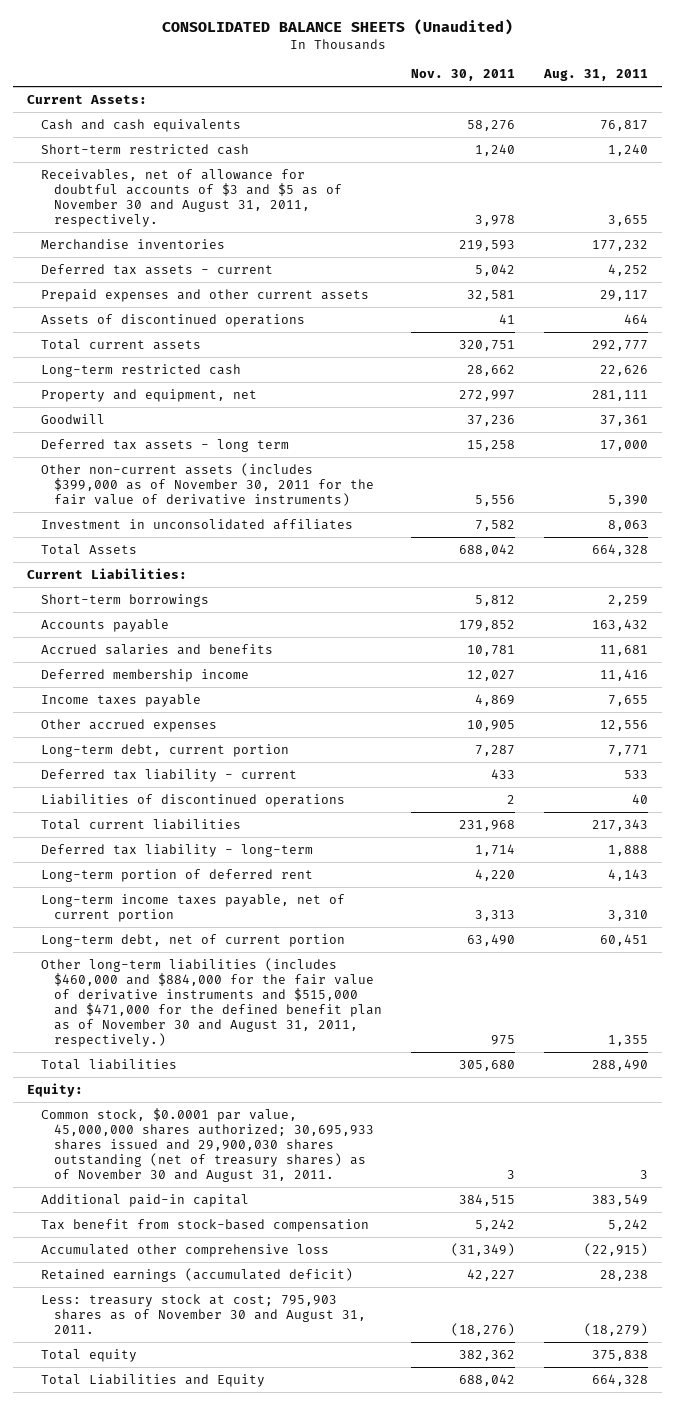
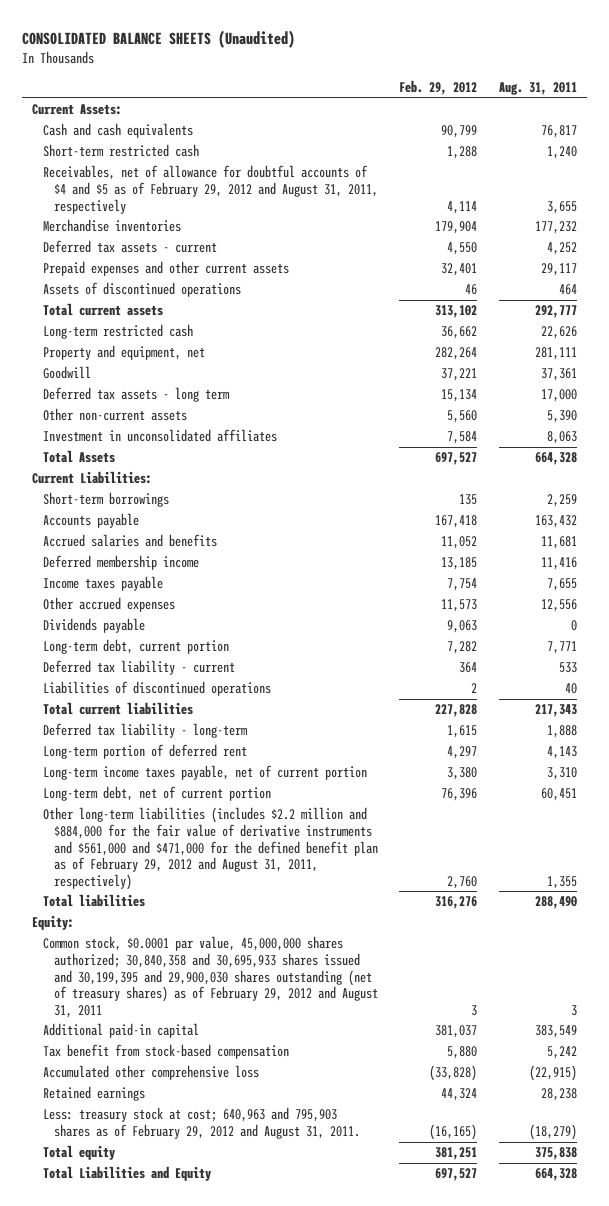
[411,69,516,82] Nov. 30, 2011 -> none
none -> [399,80,478,96] Feb. 29, 2012
[40,168,343,227] Receivables, net of allowance for doubtful accounts of $3 and $5 as of November 30 and August 31, 2011, respectively. -> [43,165,378,214] Receivables, net of allowance for doubtful accounts of $4 and $5 as of February 29, 2012 and August 31, 2011, respectively
[40,462,375,506] Other non-current assets (includes $399,000 as of November 30, 2011 for the fair value of derivative instruments) -> [43,408,188,422] Other non-current assets
none -> [43,618,146,634] Dividends payable
[40,957,383,1048] Other long-term liabilities (includes $460,000 and $884,000 for the fair value of derivative instruments and $515,000 and $471,000 for the defined benefit plan as of November 30 and August 31, 2011, respectively.) -> [43,807,378,890] Other long-term liabilities (includes $2.2 million and $884,000 for the fair value of derivative instruments and $561,000 and $471,000 for the defined benefit plan as of February 29, 2012 and August 31, 2011, respectively)
[40,1107,375,1183] Common stock, $0.0001 par value, 45,000,000 shares authorized; 30,695,933 shares issued and 29,900,030 shares outstanding (net of treasury shares) as of November 30 and August 31, 2011. -> [43,936,378,1018] Common stock, $0.0001 par value, 45,000,000 shares authorized; 30,840,358 and 30,695,933 shares issued and 30,199,395 and 29,900,030 shares outstanding (net of treasury shares) as of February 29, 2012 and August 31, 2011
[40,1267,353,1282] Retained earnings (accumulated deficit) -> [43,1086,146,1102] Retained earnings
[40,1293,367,1334] Less: treasury stock at cost; 795,903 shares as of November 30 and August 31, 2011. -> [43,1107,360,1139] Less: treasury stock at cost; 640,963 and 795,903 shares as of February 29, 2012 and August 31, 2011.

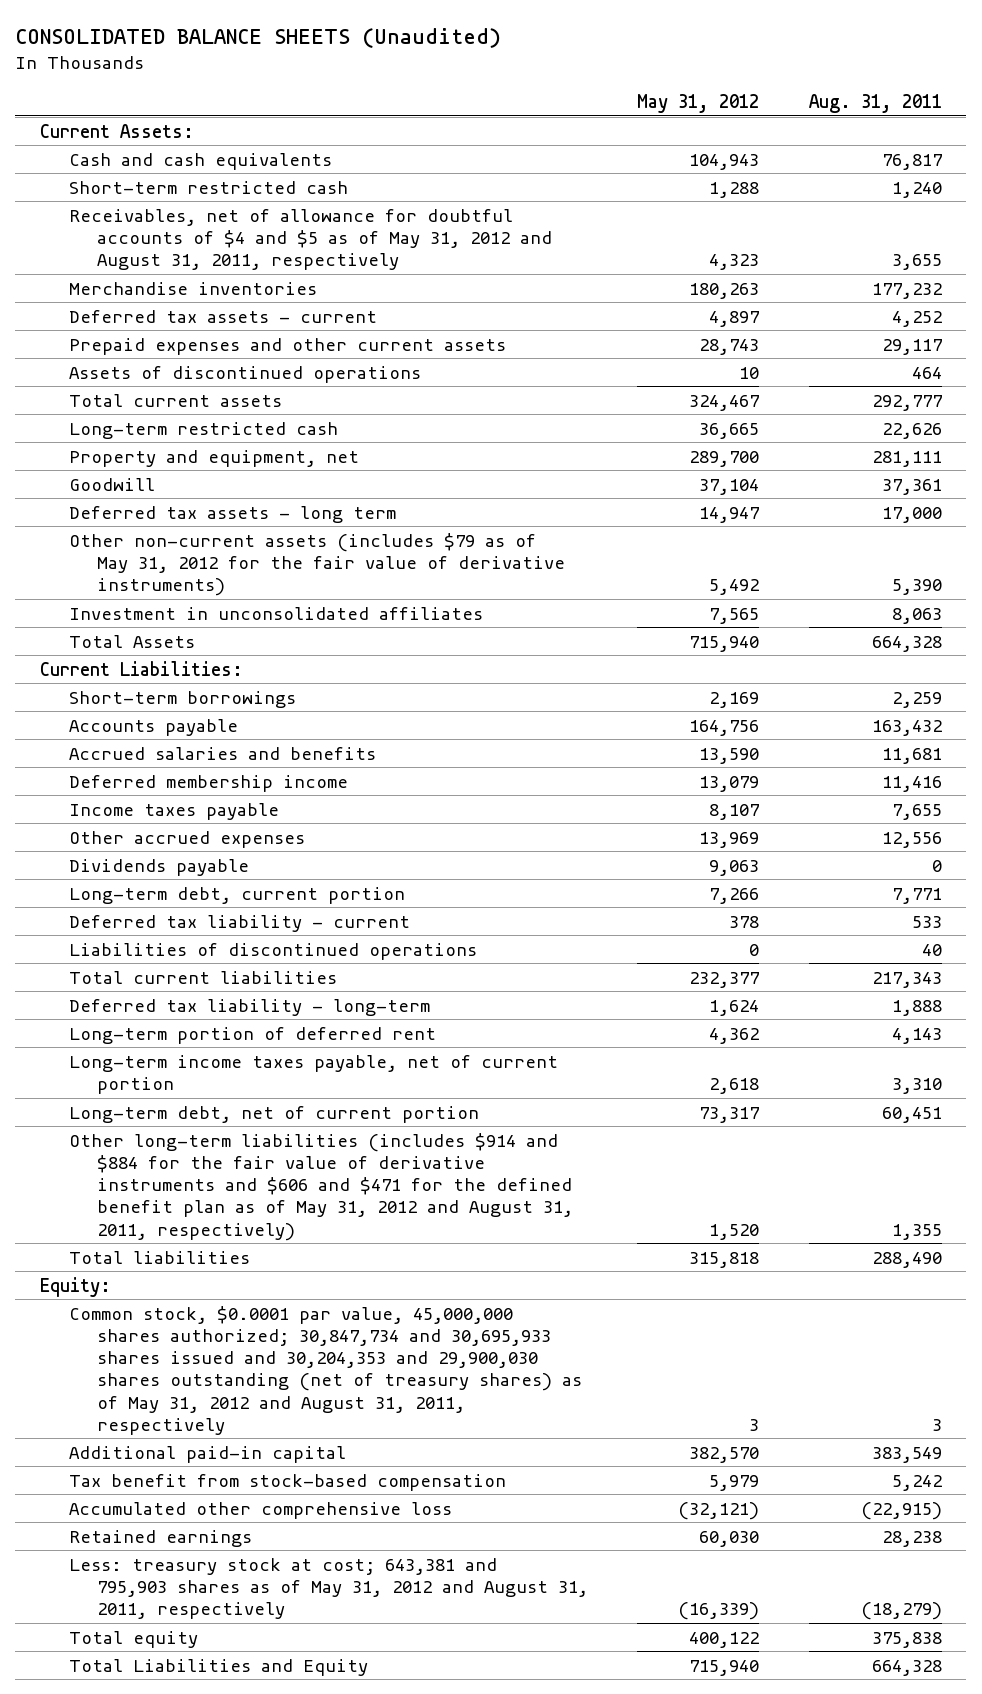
[399,80,478,96] Feb. 29, 2012 -> none
none -> [637,93,760,113] May 31, 2012
[43,165,378,214] Receivables, net of allowance for doubtful accounts of $4 and $5 as of February 29, 2012 and August 31, 2011, respectively -> [68,208,553,271] Receivables, net of allowance for doubtful accounts of $4 and $5 as of May 31, 2012 and August 31, 2011, respectively
[43,408,188,422] Other non-current assets -> [68,532,566,597] Other non-current assets (includes $79 as of May 31, 2012 for the fair value of derivative instruments)
[43,807,378,890] Other long-term liabilities (includes $2.2 million and $884,000 for the fair value of derivative instruments and $561,000 and $471,000 for the defined benefit plan as of February 29, 2012 and August 31, 2011, respectively) -> [68,1132,574,1241] Other long-term liabilities (includes $914 and $884 for the fair value of derivative instruments and $606 and $471 for the defined benefit plan as of May 31, 2012 and August 31, 2011, respectively)
[43,936,378,1018] Common stock, $0.0001 par value, 45,000,000 shares authorized; 30,840,358 and 30,695,933 shares issued and 30,199,395 and 29,900,030 shares outstanding (net of treasury shares) as of February 29, 2012 and August 31, 2011 -> [68,1305,583,1435] Common stock, $0.0001 par value, 45,000,000 shares authorized; 30,847,734 and 30,695,933 shares issued and 30,204,353 and 29,900,030 shares outstanding (net of treasury shares) as of May 31, 2012 and August 31, 2011, respectively
[43,1107,360,1139] Less: treasury stock at cost; 640,963 and 795,903 shares as of February 29, 2012 and August 31, 2011. -> [68,1557,589,1620] Less: treasury stock at cost; 643,381 and 795,903 shares as of May 31, 2012 and August 31, 2011, respectively

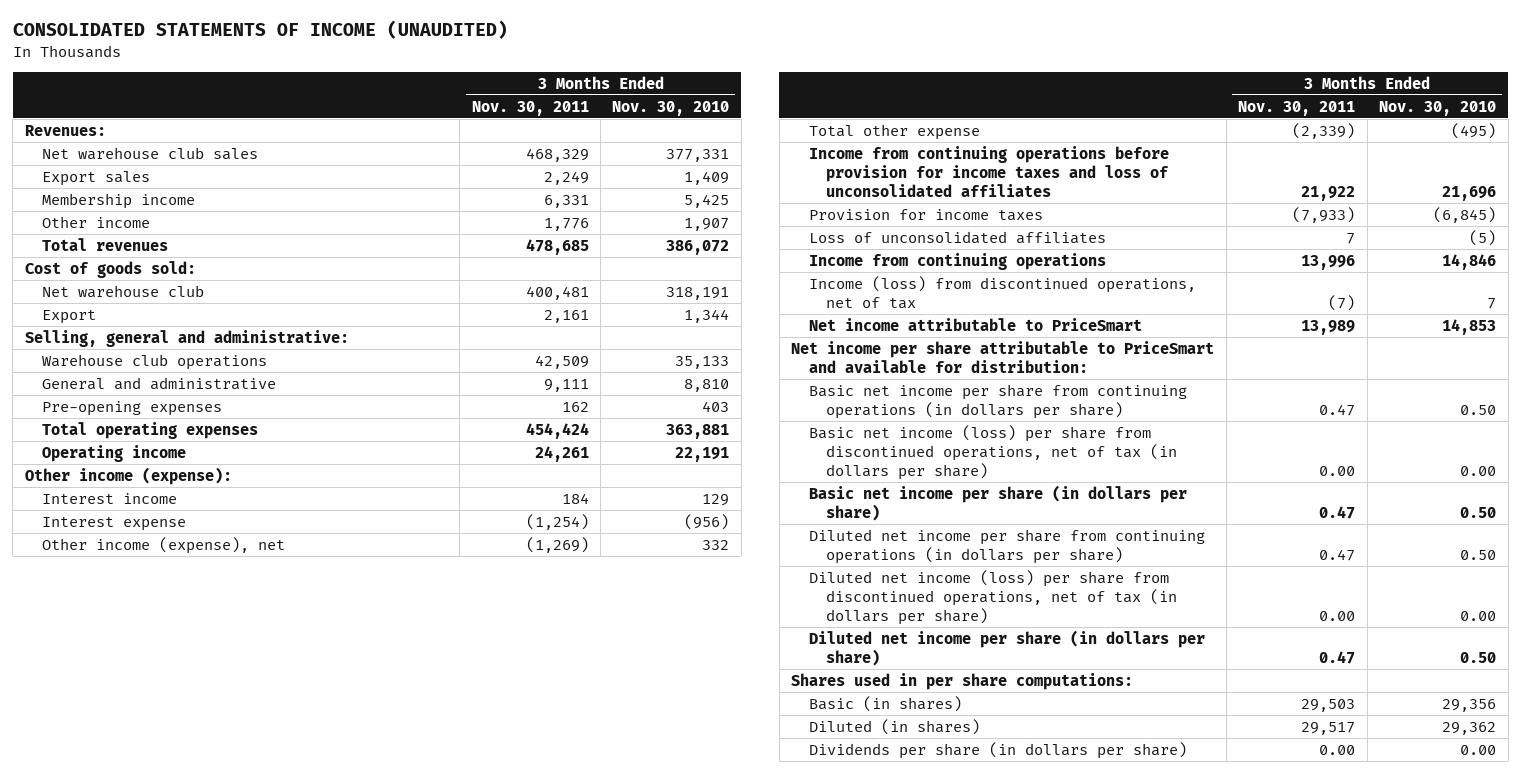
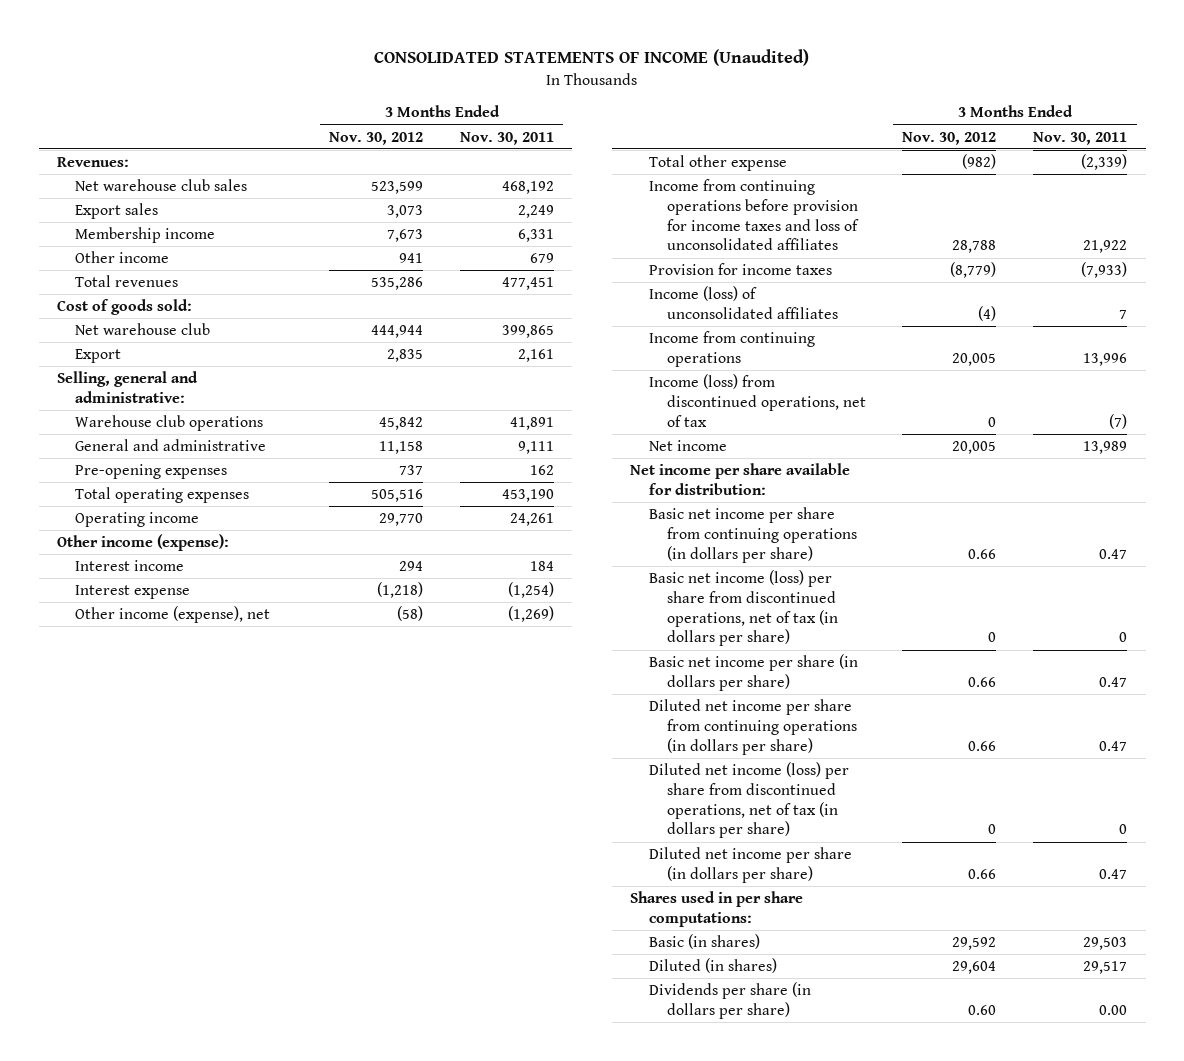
[12,20,508,40] CONSOLIDATED STATEMENTS OF INCOME (UNAUDITED) -> [374,49,810,67] CONSOLIDATED STATEMENTS OF INCOME (Unaudited)
[612,100,730,116] Nov. 30, 2010 -> none
none -> [329,131,424,145] Nov. 30, 2012
[525,147,589,162] 468,329 -> [501,180,554,194] 468,192
[543,217,589,231] 1,776 -> [529,252,554,263] 679
[525,238,589,255] 478,685 -> [501,276,554,290] 477,451
[525,285,589,300] 400,481 -> [501,324,554,338] 399,865
[534,354,589,369] 42,509 -> [509,416,554,430] 41,891
[525,422,589,439] 454,424 -> [501,488,554,502] 453,190
[808,230,1106,244] Loss of unconsolidated affiliates -> [648,285,838,319] Income (loss) of unconsolidated affiliates
[808,317,1142,331] Net income attributable to PriceSmart -> [648,439,727,451] Net income
[791,340,1215,373] Net income per share attributable to PriceSmart and available for distribution: -> [630,462,851,495] Net income per share available for distribution:
[1319,465,1356,476] 0.00 -> [1119,632,1128,643] 0
[1319,610,1356,621] 0.00 -> [1119,824,1128,835] 0

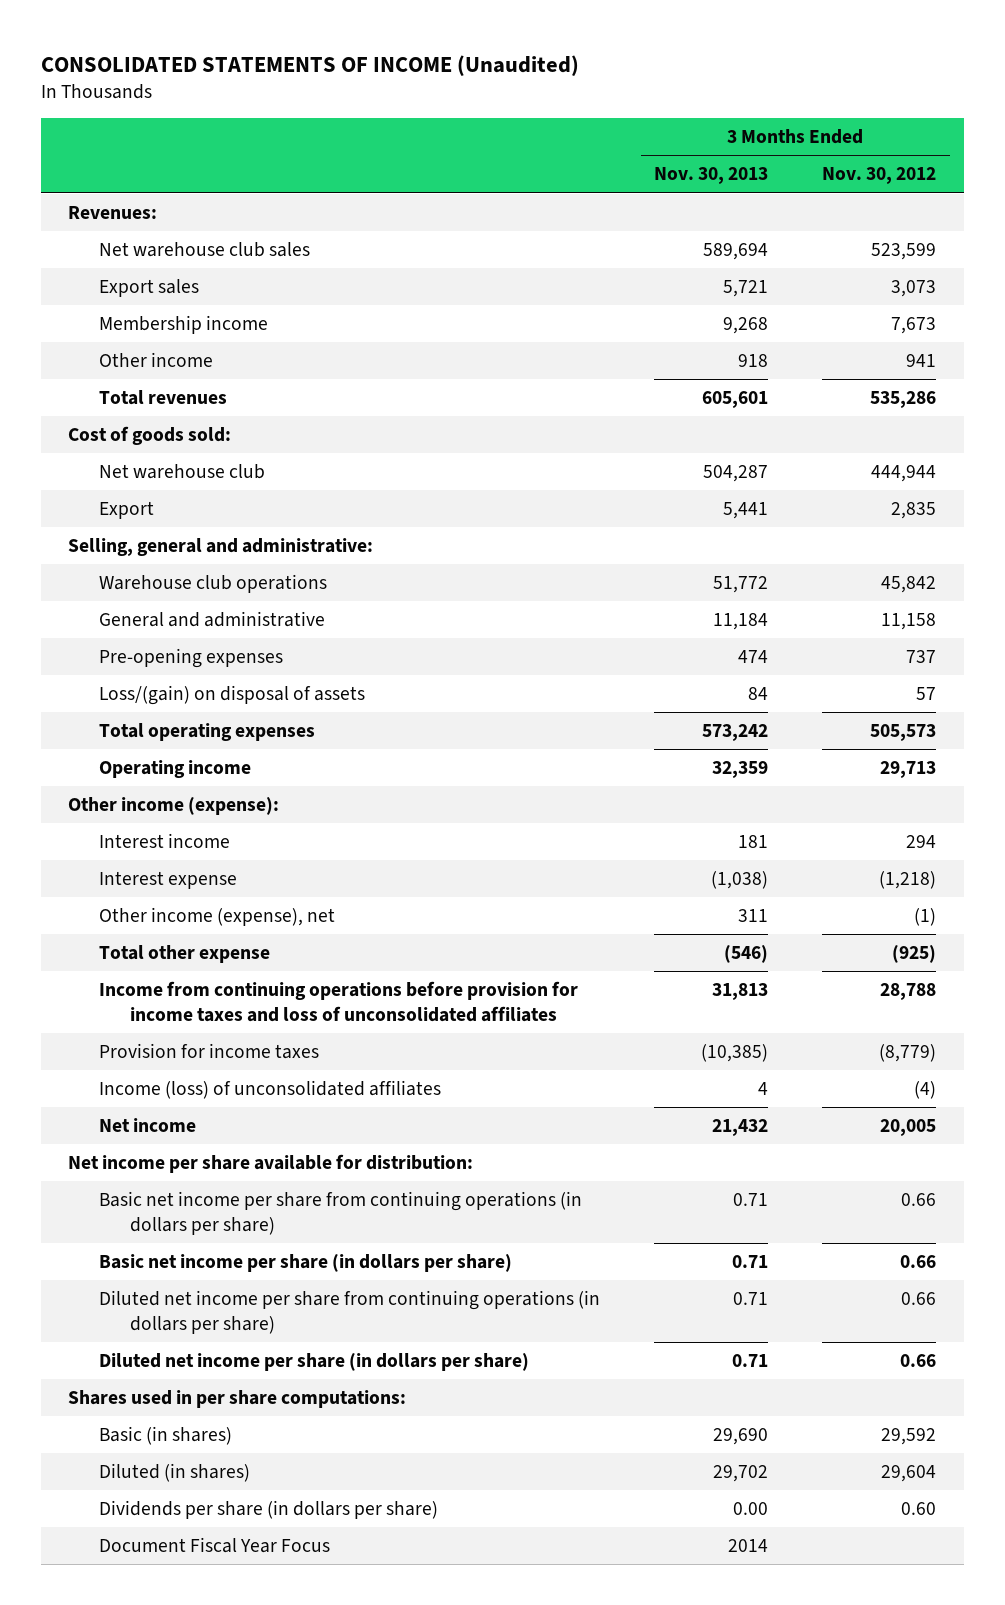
[459,131,554,145] Nov. 30, 2011 -> none
none -> [654,167,769,185] Nov. 30, 2013
none -> [99,685,366,706] Loss/(gain) on disposal of assets
[371,488,424,502] 505,516 -> [870,724,937,742] 505,573
[379,512,424,526] 29,770 -> [880,761,937,779] 29,713
[397,605,424,621] (58) -> [914,908,937,927] (1)
[962,153,997,169] (982) -> [892,945,937,964] (925)
[648,330,815,367] Income from continuing operations -> none
[648,373,866,427] Income (loss) from discontinued operations, net of tax -> none
[648,569,838,647] Basic net income (loss) per share from discontinued operations, net of tax (in dollars per share) -> none
[648,761,849,839] Diluted net income (loss) per share from discontinued operations, net of tax (in dollars per share) -> none
none -> [99,1537,331,1554] Document Fiscal Year Focus

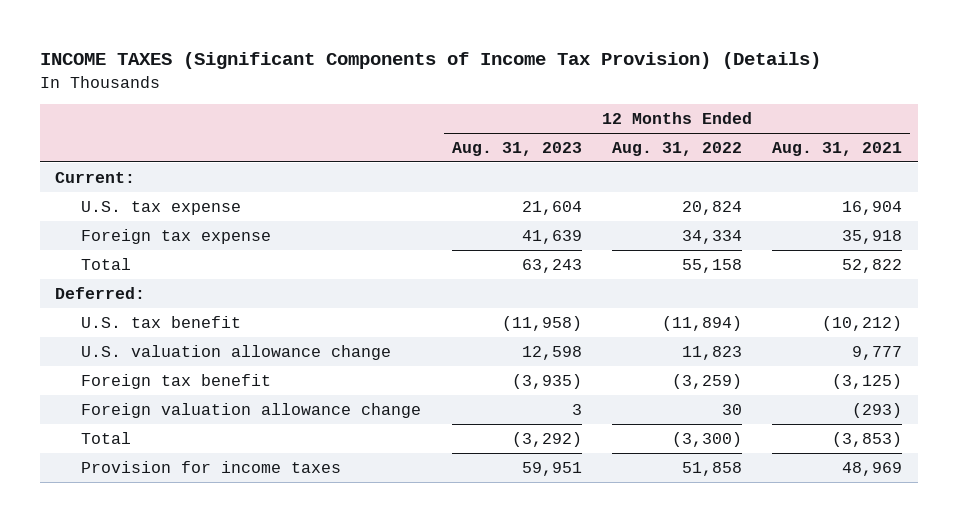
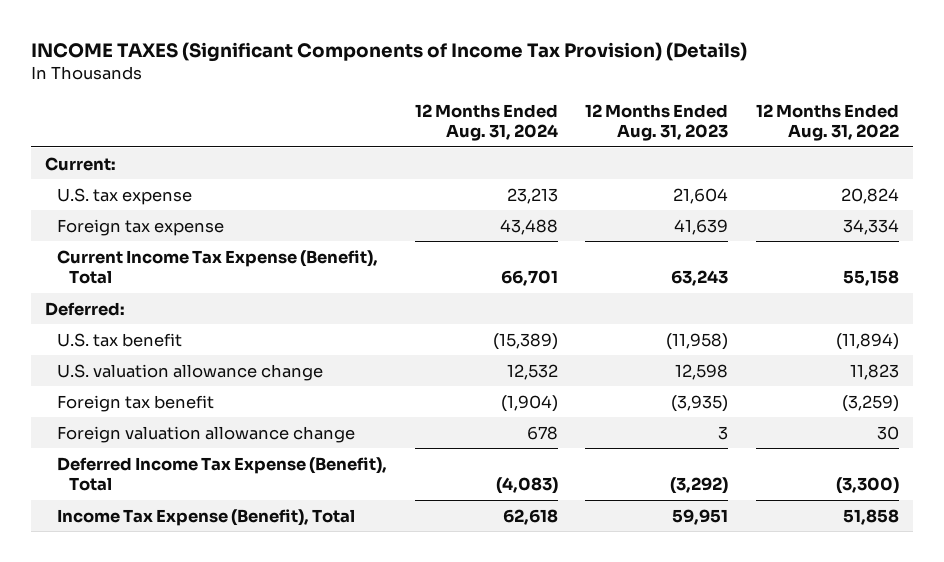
[772,141,903,156] Aug. 31, 2021 -> none
none -> [414,103,558,142] 12 Months Ended Aug. 31, 2024
[81,257,132,270] Total -> [57,249,379,285] Current Income Tax Expense (Benefit), Total
[81,431,132,444] Total -> [57,456,388,492] Deferred Income Tax Expense (Benefit), Total
[81,460,342,473] Provision for income taxes -> [57,508,356,526] Income Tax Expense (Benefit), Total

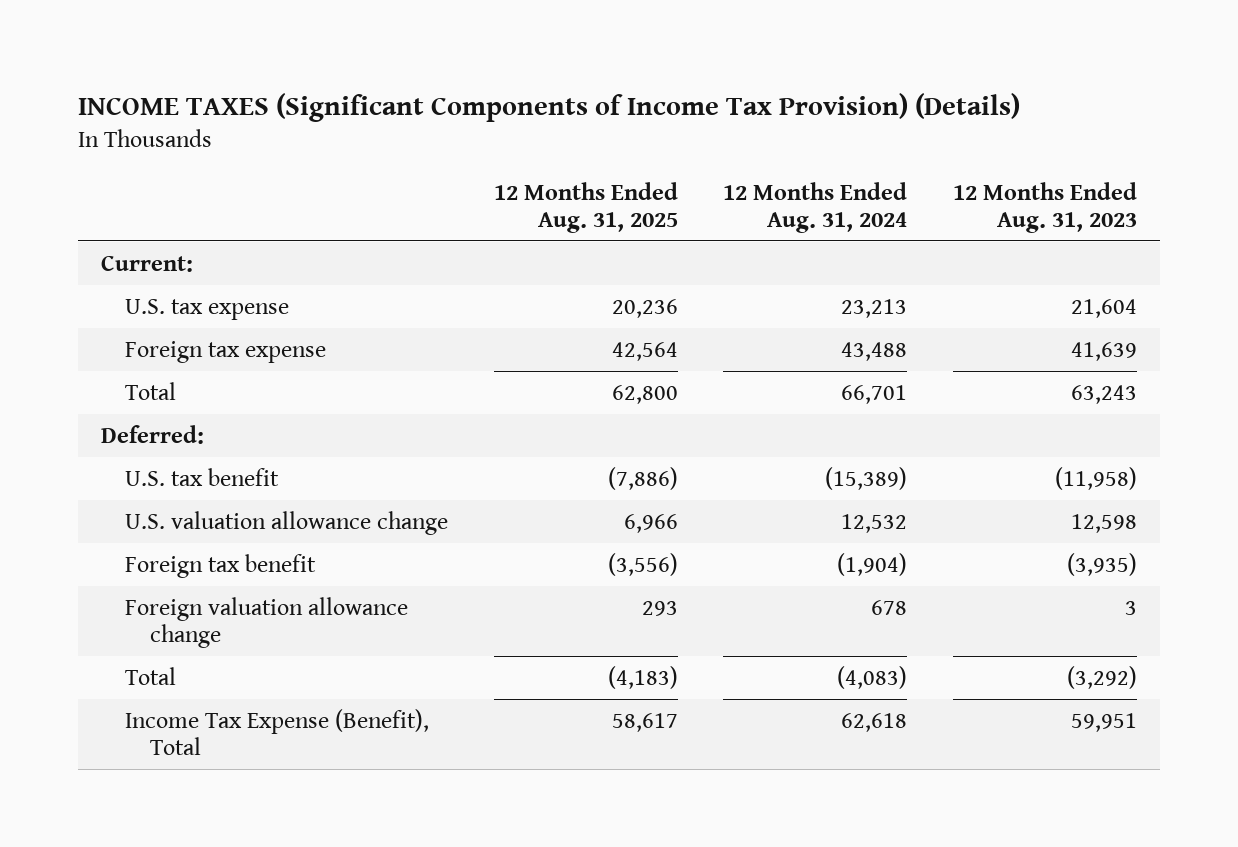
[755,103,899,142] 12 Months Ended Aug. 31, 2022 -> none
none -> [493,181,678,234] 12 Months Ended Aug. 31, 2025
[57,249,379,285] Current Income Tax Expense (Benefit), Total -> [125,381,177,400] Total
[57,456,388,492] Deferred Income Tax Expense (Benefit), Total -> [125,666,177,685] Total

